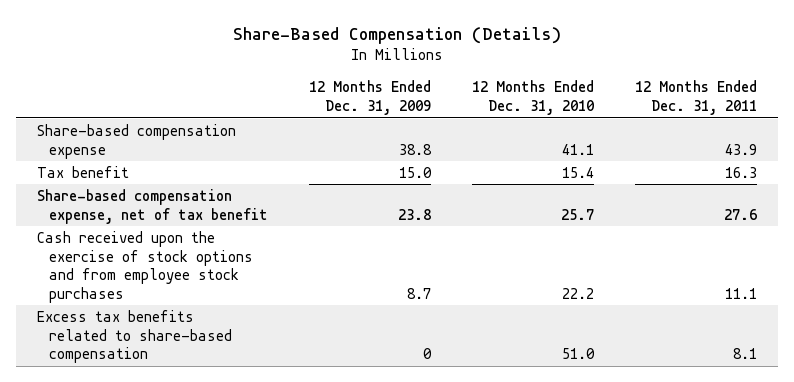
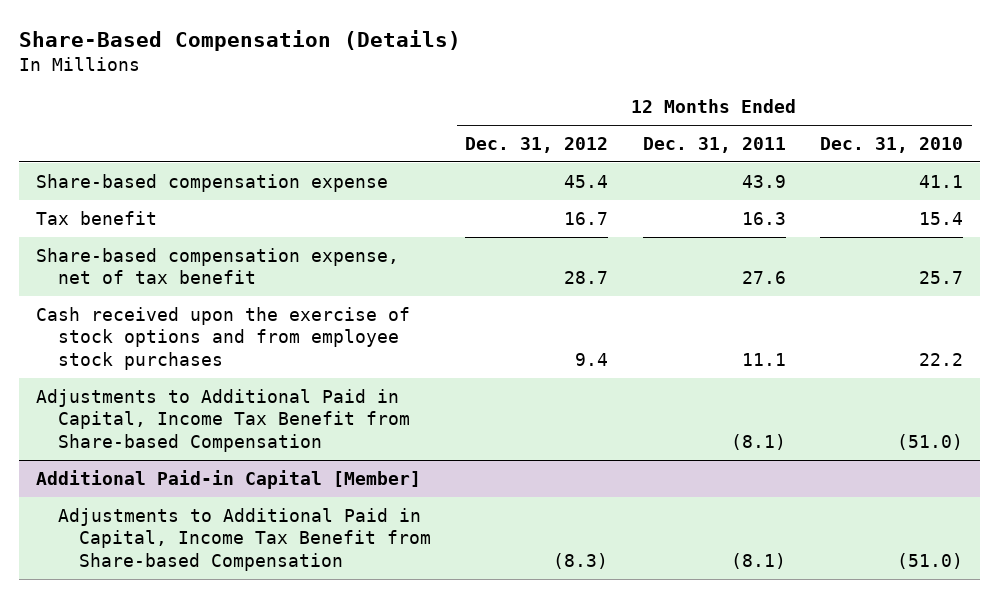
[308,80,431,116] 12 Months Ended Dec. 31, 2009 -> none
none -> [465,136,609,153] Dec. 31, 2012
[37,309,232,364] Excess tax benefits related to share-based compensation -> none
none -> [36,388,410,452] Adjustments to Additional Paid in Capital, Income Tax Benefit from Share-based Compensation
none -> [36,469,422,489] Additional Paid-in Capital [Member]
none -> [57,507,431,571] Adjustments to Additional Paid in Capital, Income Tax Benefit from Share-based Compensation

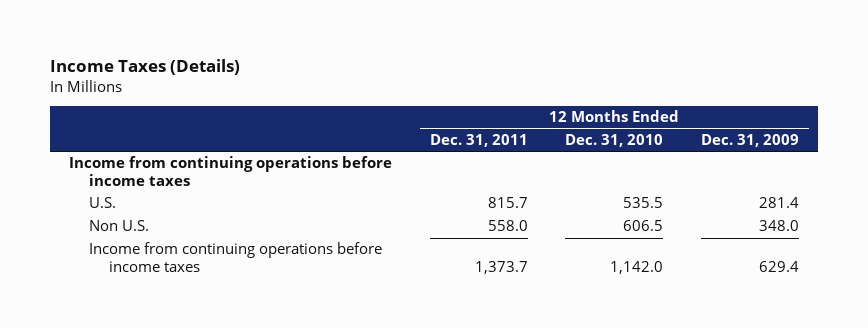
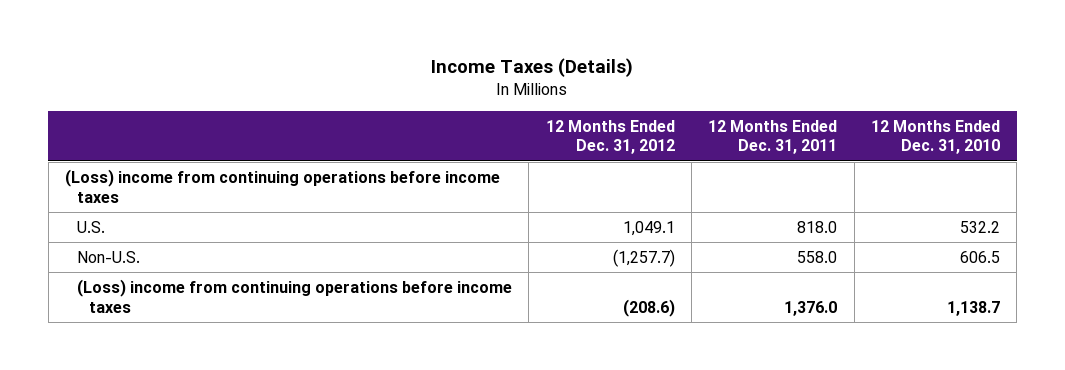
[701,134,800,148] Dec. 31, 2009 -> none
none -> [545,119,675,155] 12 Months Ended Dec. 31, 2012
[68,156,392,186] Income from continuing operations before income taxes -> [64,168,500,203] (Loss) income from continuing operations before income taxes
[487,197,528,209] 815.7 -> [797,220,838,233] 818.0
[623,197,664,209] 535.5 -> [960,220,1001,233] 532.2
[88,220,149,232] Non U.S. -> [76,250,140,263] Non-U.S.
[88,242,382,272] Income from continuing operations before income taxes -> [76,278,512,313] (Loss) income from continuing operations before income taxes
[474,260,528,274] 1,373.7 -> [784,300,838,316] 1,376.0
[610,260,664,274] 1,142.0 -> [947,300,1001,316] 1,138.7

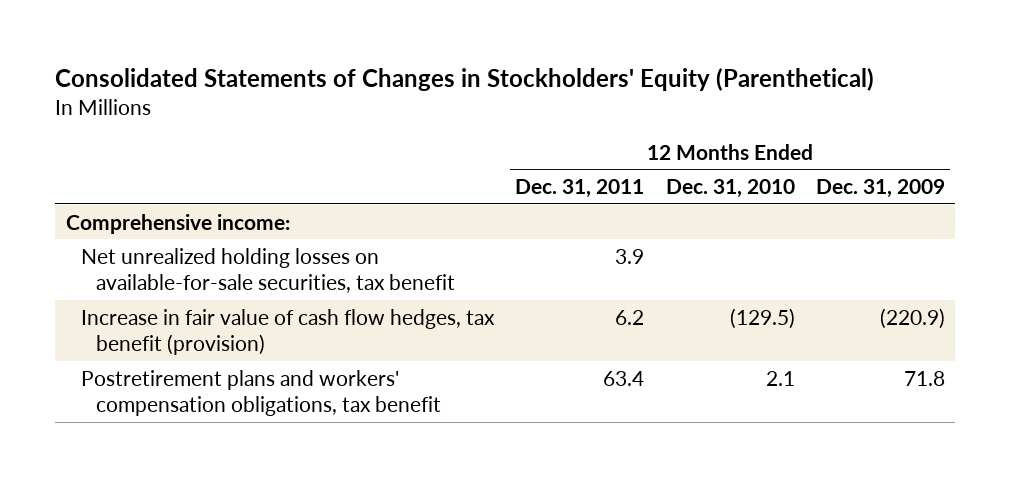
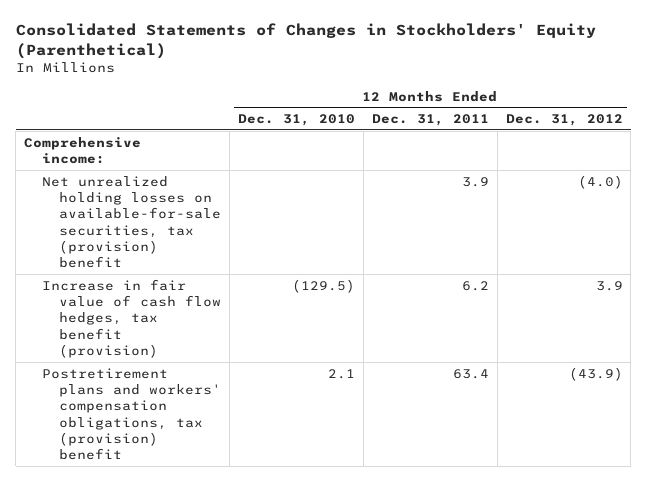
[815,179,945,199] Dec. 31, 2009 -> none
none -> [505,113,623,126] Dec. 31, 2012
[81,247,456,293] Net unrealized holding losses on available-for-sale securities, tax benefit -> [41,175,222,269] Net unrealized holding losses on available-for-sale securities, tax (provision) benefit
[81,369,442,416] Postretirement plans and workers' compensation obligations, tax benefit -> [41,367,222,461] Postretirement plans and workers' compensation obligations, tax (provision) benefit

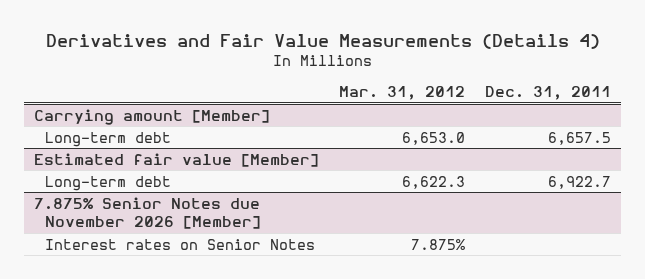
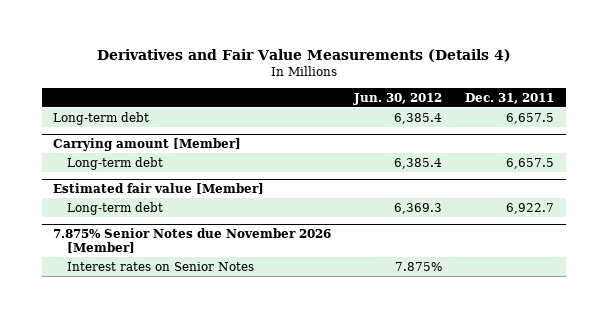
[339,85,466,100] Mar. 31, 2012 -> none
none -> [353,92,443,105] Jun. 30, 2012
none -> [53,111,150,125] Long-term debt

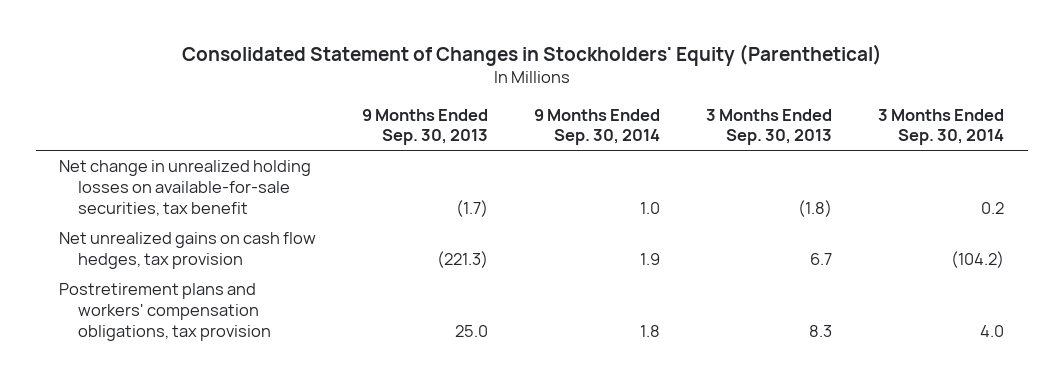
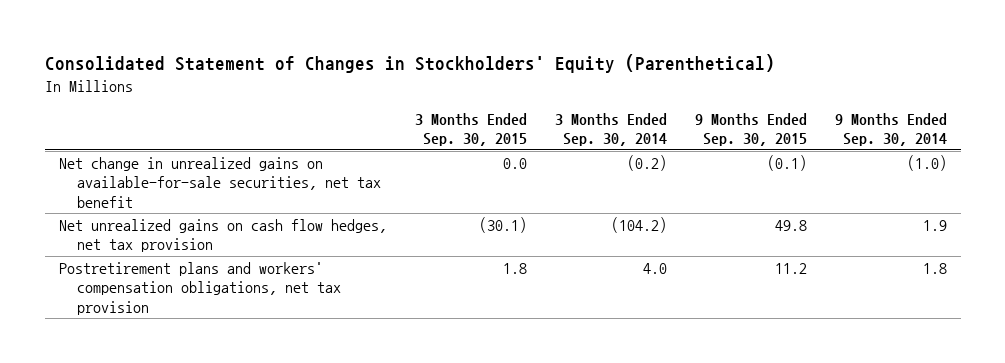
[361,108,488,146] 9 Months Ended Sep. 30, 2013 -> none
[706,108,833,146] 3 Months Ended Sep. 30, 2013 -> none
none -> [414,112,527,147] 3 Months Ended Sep. 30, 2015
none -> [694,112,807,147] 9 Months Ended Sep. 30, 2015
[58,159,311,216] Net change in unrealized holding losses on available-for-sale securities, tax benefit -> [58,156,382,208] Net change in unrealized gains on available-for-sale securities, net tax benefit
[640,201,661,214] 1.0 -> [906,154,947,171] (1.0)
[981,201,1005,214] 0.2 -> [626,154,667,171] (0.2)
[58,231,316,269] Net unrealized gains on cash flow hedges, tax provision -> [58,218,387,253] Net unrealized gains on cash flow hedges, net tax provision
[58,282,272,341] Postretirement plans and workers' compensation obligations, tax provision -> [58,261,342,315] Postretirement plans and workers' compensation obligations, net tax provision

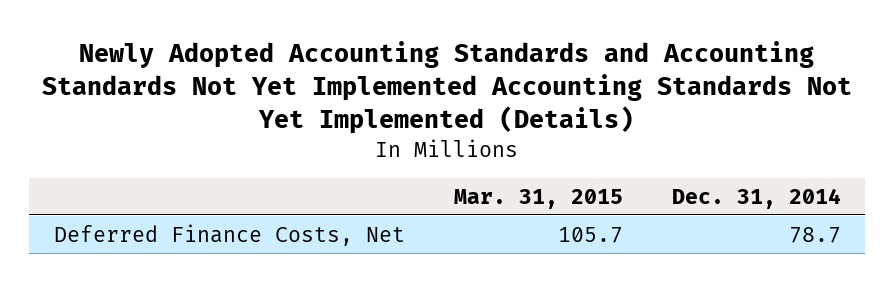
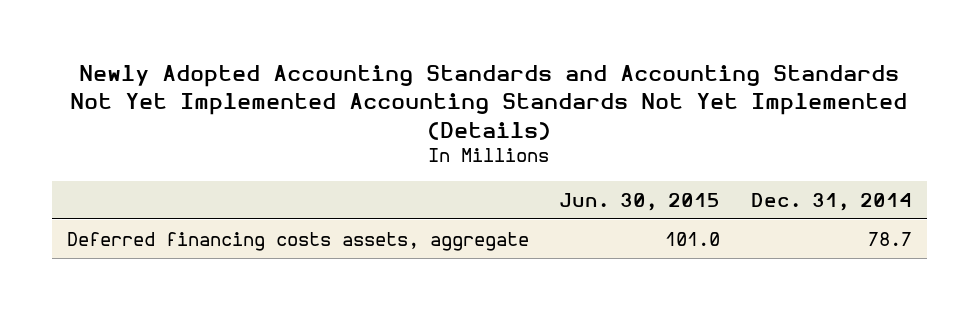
[453,188,623,209] Mar. 31, 2015 -> none
none -> [559,192,721,211] Jun. 30, 2015
[53,223,405,246] Deferred Finance Costs, Net -> [67,231,530,251] Deferred financing costs assets, aggregate

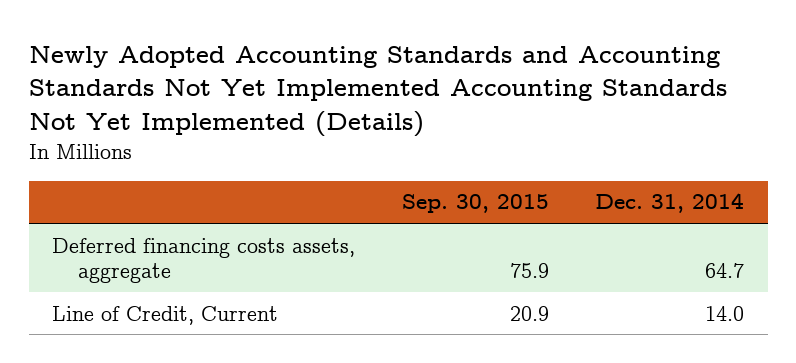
[559,192,721,211] Jun. 30, 2015 -> none
none -> [401,194,549,214] Sep. 30, 2015
[867,231,912,246] 78.7 -> [705,263,745,279] 64.7
none -> [52,305,279,325] Line of Credit, Current

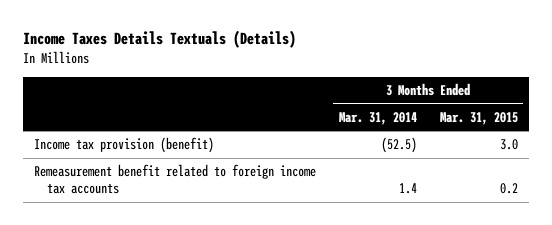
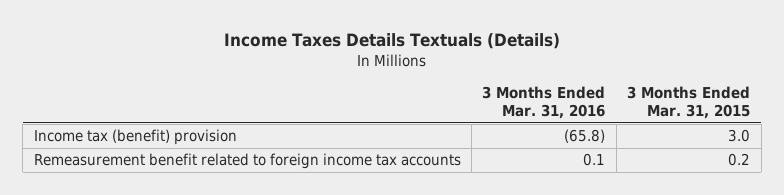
[338,111,417,125] Mar. 31, 2014 -> none
none -> [482,85,606,120] 3 Months Ended Mar. 31, 2016
[34,137,215,154] Income tax provision (benefit) -> [33,129,237,146] Income tax (benefit) provision

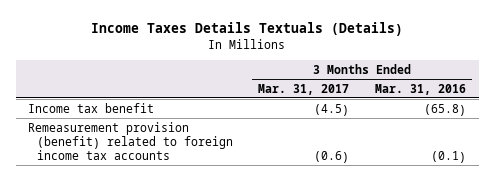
[627,85,751,120] 3 Months Ended Mar. 31, 2015 -> none
none -> [258,83,350,95] Mar. 31, 2017
[33,129,237,146] Income tax (benefit) provision -> [28,102,155,113] Income tax benefit
[33,153,461,170] Remeasurement benefit related to foreign income tax accounts -> [28,121,233,161] Remeasurement provision (benefit) related to foreign income tax accounts
[583,153,606,167] 0.1 -> [431,151,467,164] (0.1)

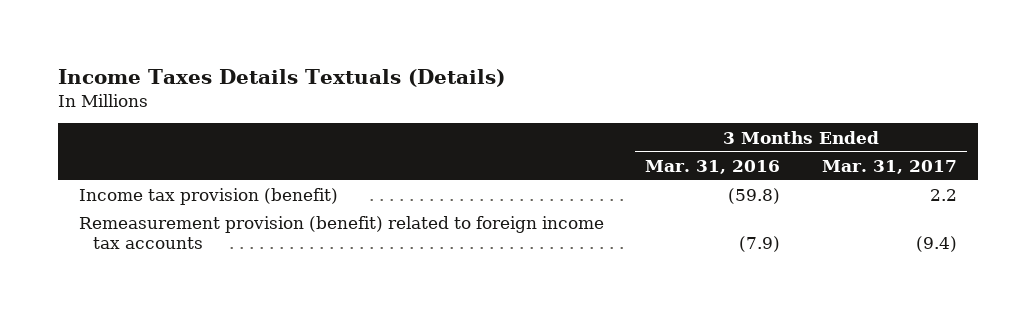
[28,102,155,113] Income tax benefit -> [78,188,338,206] Income tax provision (benefit)
[314,103,350,116] (4.5) -> [930,189,958,202] 2.2
[424,103,467,116] (65.8) -> [728,188,781,205] (59.8)
[314,151,350,164] (0.6) -> [916,235,958,252] (9.4)
[431,151,467,164] (0.1) -> [739,235,781,252] (7.9)

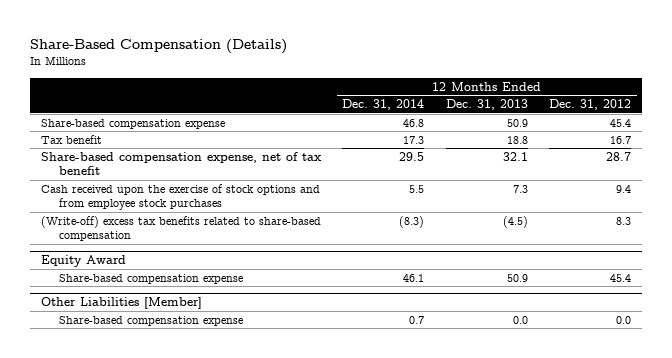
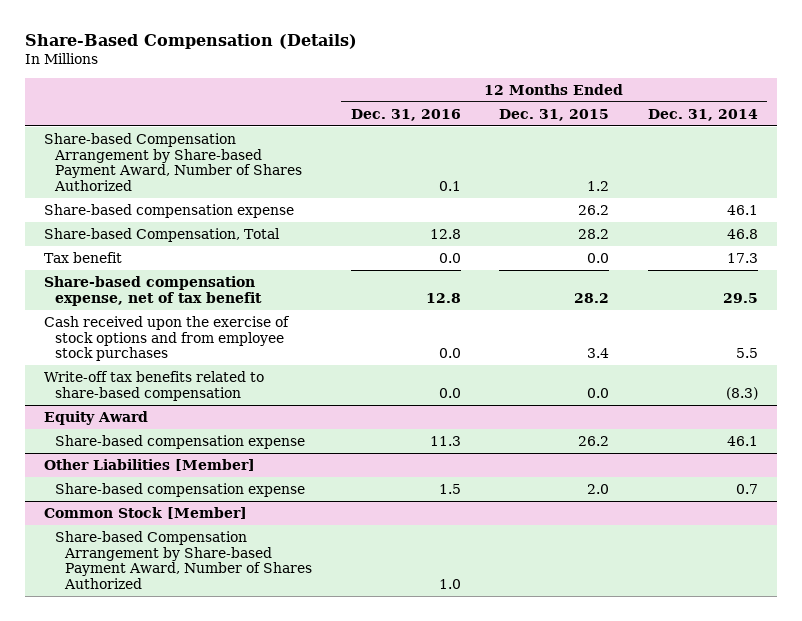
[445,99,528,111] Dec. 31, 2013 -> none
[549,99,632,111] Dec. 31, 2012 -> none
none -> [350,108,461,121] Dec. 31, 2016
none -> [499,108,610,121] Dec. 31, 2015
none -> [44,132,302,192] Share-based Compensation Arrangement by Share-based Payment Award, Number of Shares Authorized
[403,118,425,127] 46.8 -> [726,204,758,215] 46.1
none -> [44,227,281,242] Share-based Compensation, Total
[40,215,321,242] (Write-off) excess tax benefits related to share-based compensation -> [44,370,265,401] Write-off tax benefits related to share-based compensation
none -> [44,506,248,519] Common Stock [Member]
none -> [54,530,313,590] Share-based Compensation Arrangement by Share-based Payment Award, Number of Shares Authorized

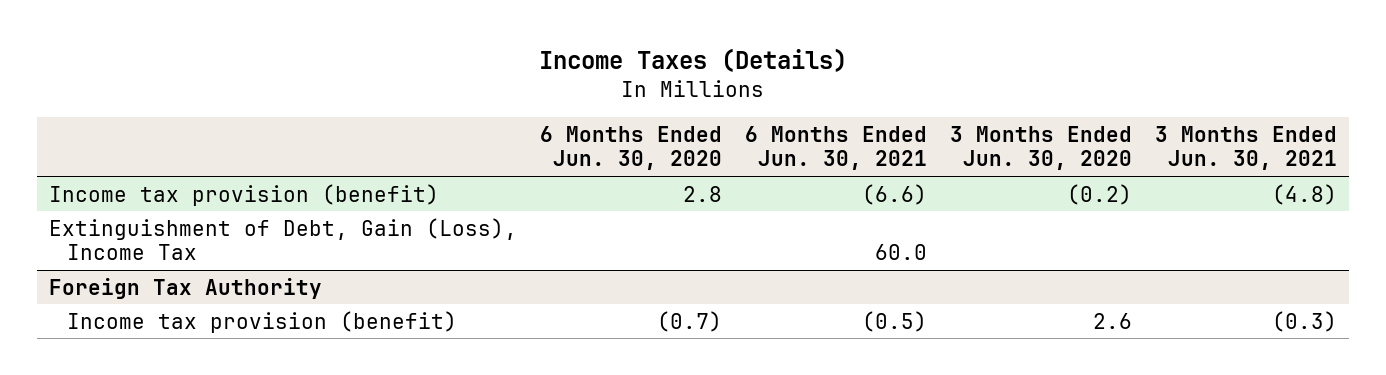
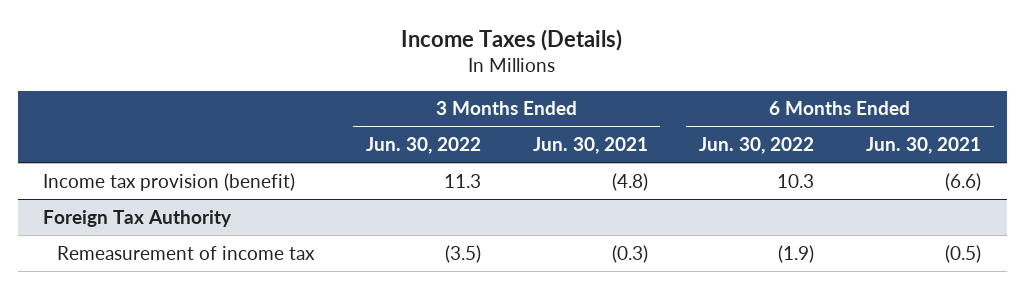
[539,125,722,171] 6 Months Ended Jun. 30, 2020 -> none
[950,125,1133,171] 3 Months Ended Jun. 30, 2020 -> none
none -> [365,137,481,155] Jun. 30, 2022
none -> [699,137,815,155] Jun. 30, 2022
[48,217,517,261] Extinguishment of Debt, Gain (Loss), Income Tax -> none
[66,310,457,333] Income tax provision (benefit) -> none
none -> [56,245,315,260] Remeasurement of income tax

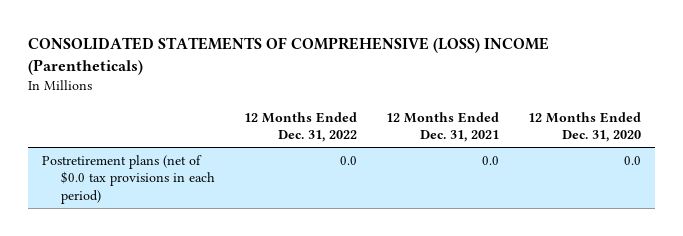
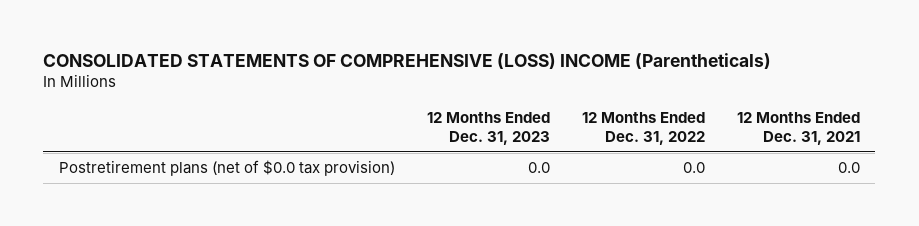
[527,111,641,142] 12 Months Ended Dec. 31, 2020 -> none
none -> [426,111,550,146] 12 Months Ended Dec. 31, 2023
[42,155,215,204] Postretirement plans (net of $0.0 tax provisions in each period) -> [58,160,395,177] Postretirement plans (net of $0.0 tax provision)

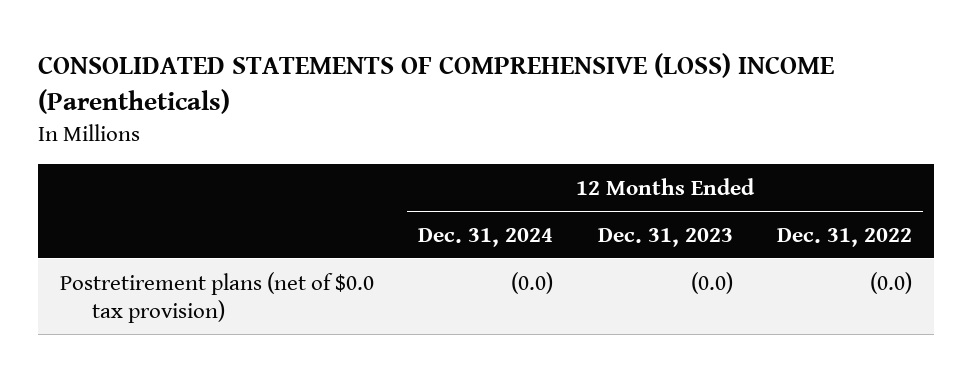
[736,111,860,146] 12 Months Ended Dec. 31, 2021 -> none
none -> [418,227,554,247] Dec. 31, 2024
[527,162,550,174] 0.0 -> [690,271,733,294] (0.0)
[682,162,705,174] 0.0 -> [869,271,912,294] (0.0)

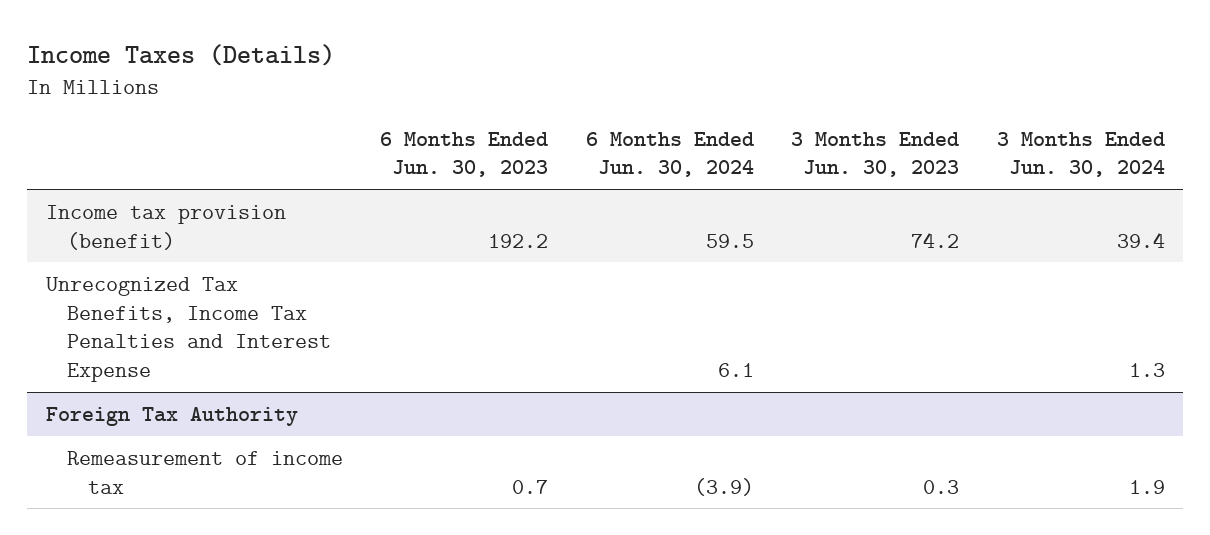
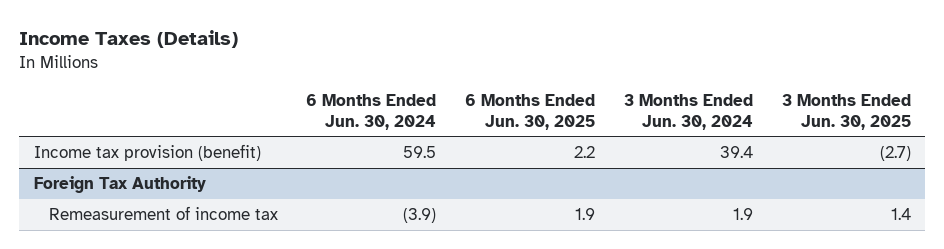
[380,131,549,178] 6 Months Ended Jun. 30, 2023 -> none
[791,131,960,178] 3 Months Ended Jun. 30, 2023 -> none
none -> [465,93,596,130] 6 Months Ended Jun. 30, 2025
none -> [781,93,911,130] 3 Months Ended Jun. 30, 2025
[45,276,331,382] Unrecognized Tax Benefits, Income Tax Penalties and Interest Expense -> none

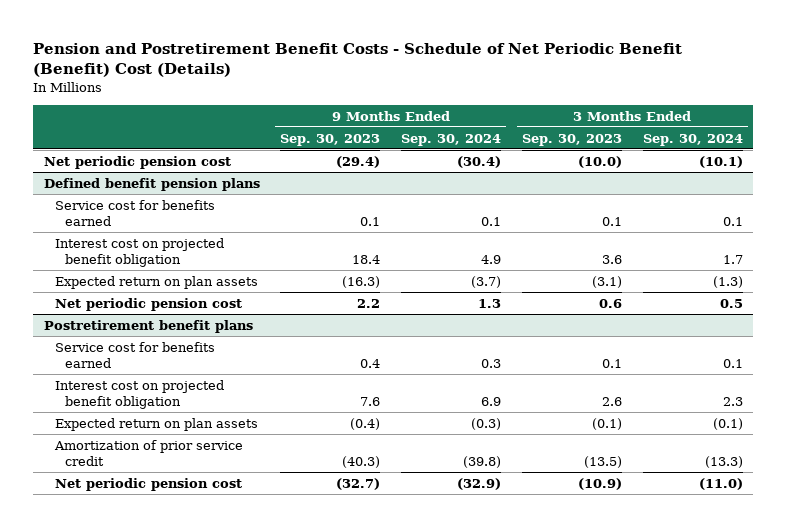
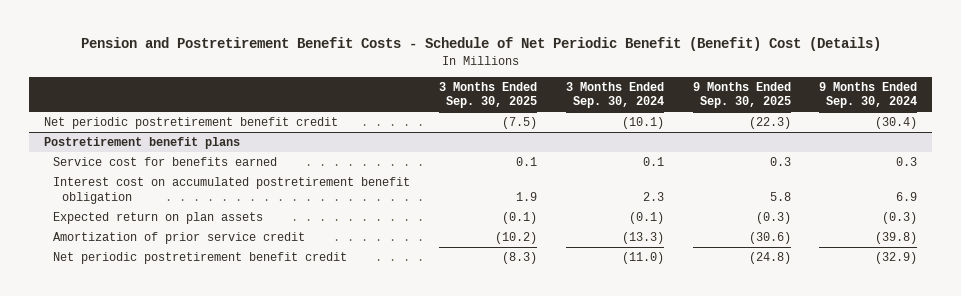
[280,133,381,146] Sep. 30, 2023 -> none
[521,133,622,146] Sep. 30, 2023 -> none
none -> [438,81,537,109] 3 Months Ended Sep. 30, 2025
none -> [692,81,791,109] 9 Months Ended Sep. 30, 2025
[43,177,260,191] Defined benefit pension plans -> none
[54,199,215,227] Service cost for benefits earned -> none
[54,237,224,268] Interest cost on projected benefit obligation -> none
[54,275,258,289] Expected return on plan assets -> none
[54,297,242,311] Net periodic pension cost -> none
[43,155,231,169] Net periodic pension cost -> [43,117,338,130] Net periodic postretirement benefit credit
[54,379,224,410] Interest cost on projected benefit obligation -> [52,177,410,204] Interest cost on accumulated postretirement benefit obligation
[54,477,242,491] Net periodic pension cost -> [52,252,347,265] Net periodic postretirement benefit credit

